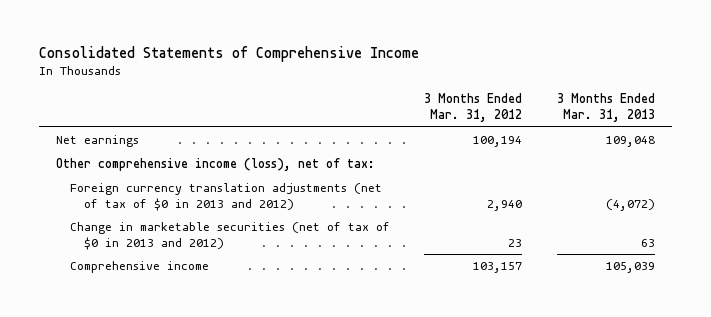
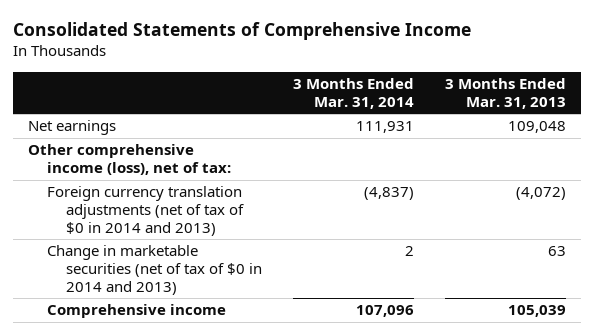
[424,93,523,123] 3 Months Ended Mar. 31, 2012 -> none
none -> [292,77,414,109] 3 Months Ended Mar. 31, 2014
[69,183,382,211] Foreign currency translation adjustments (net of tax of $0 in 2013 and 2012) -> [47,186,245,236] Foreign currency translation adjustments (net of tax of $0 in 2014 and 2013)
[69,222,390,250] Change in marketable securities (net of tax of $0 in 2013 and 2012) -> [47,245,263,295] Change in marketable securities (net of tax of $0 in 2014 and 2013)

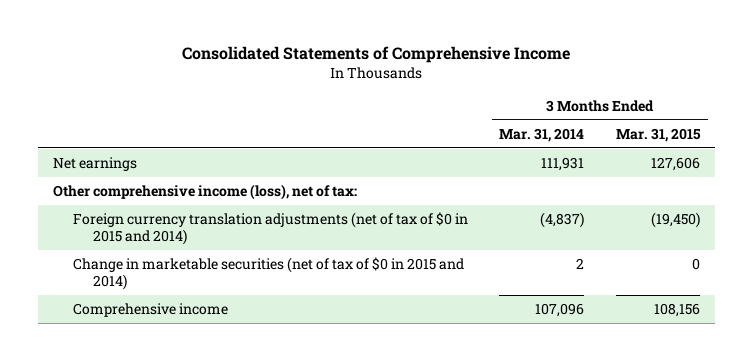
[444,77,566,109] 3 Months Ended Mar. 31, 2013 -> none
none -> [615,127,701,142] Mar. 31, 2015
[47,186,245,236] Foreign currency translation adjustments (net of tax of $0 in 2014 and 2013) -> [73,211,469,245] Foreign currency translation adjustments (net of tax of $0 in 2015 and 2014)
[47,245,263,295] Change in marketable securities (net of tax of $0 in 2014 and 2013) -> [73,256,465,290] Change in marketable securities (net of tax of $0 in 2015 and 2014)

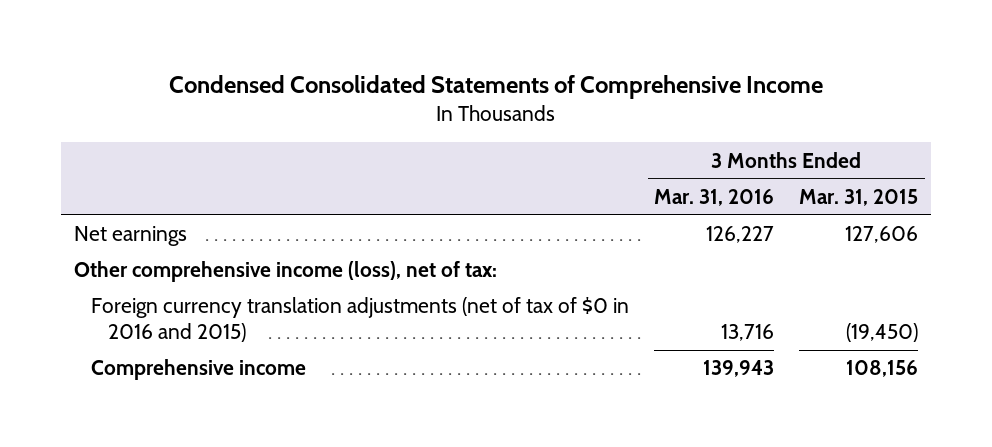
[182,46,571,64] Consolidated Statements of Comprehensive Income -> [169,75,824,100] Condensed Consolidated Statements of Comprehensive Income
[499,127,585,142] Mar. 31, 2014 -> none
none -> [654,188,775,206] Mar. 31, 2016
[73,256,465,290] Change in marketable securities (net of tax of $0 in 2015 and 2014) -> none
[73,211,469,245] Foreign currency translation adjustments (net of tax of $0 in 2015 and 2014) -> [90,297,629,343] Foreign currency translation adjustments (net of tax of $0 in 2016 and 2015)

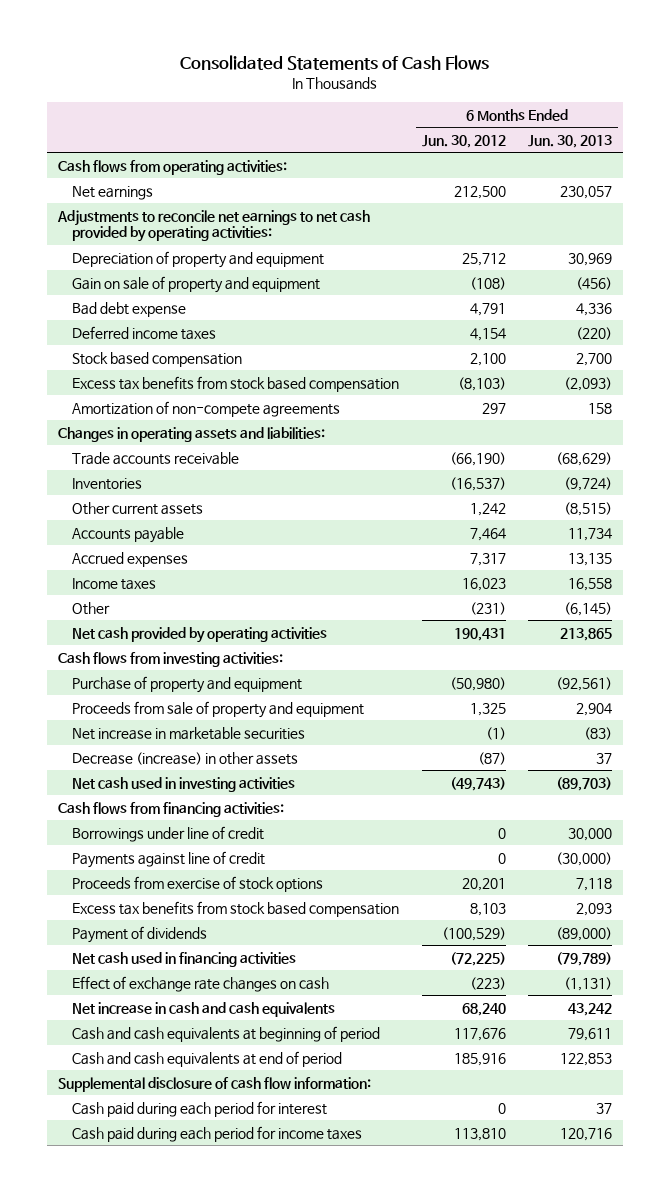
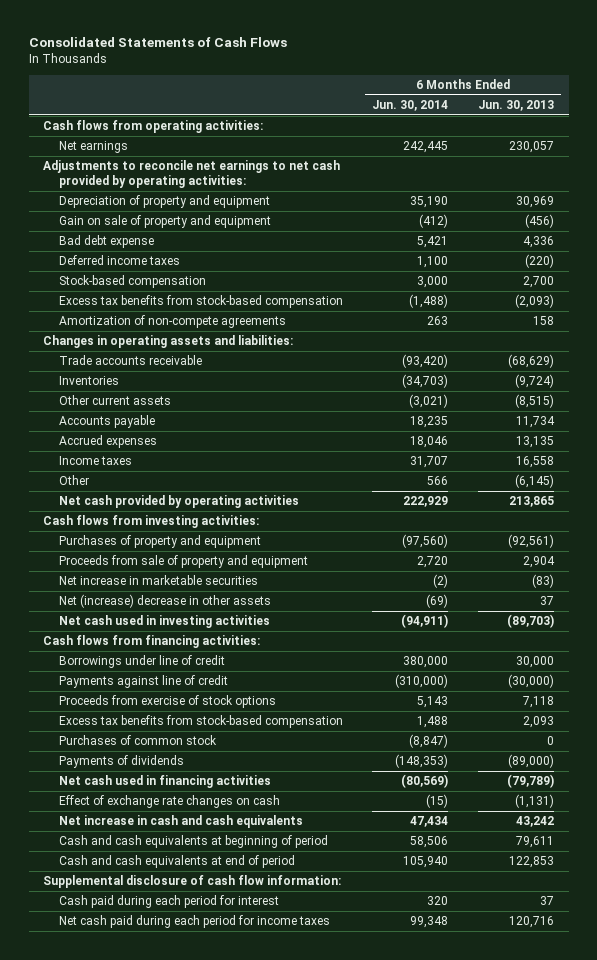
[421,134,506,148] Jun. 30, 2012 -> none
none -> [372,99,449,111] Jun. 30, 2014
[72,351,243,367] Stock based compensation -> [58,275,206,289] Stock-based compensation
[72,375,400,392] Excess tax benefits from stock based compensation -> [58,295,343,309] Excess tax benefits from stock-based compensation
[72,675,303,693] Purchase of property and equipment -> [58,535,261,549] Purchases of property and equipment
[72,751,299,765] Decrease (increase) in other assets -> [58,594,271,609] Net (increase) decrease in other assets
[72,900,400,917] Excess tax benefits from stock based compensation -> [58,715,343,729] Excess tax benefits from stock-based compensation
none -> [58,735,217,746] Purchases of common stock
[72,925,208,943] Payment of dividends -> [58,755,184,769] Payments of dividends
[72,1125,363,1142] Cash paid during each period for income taxes -> [58,915,330,929] Net cash paid during each period for income taxes

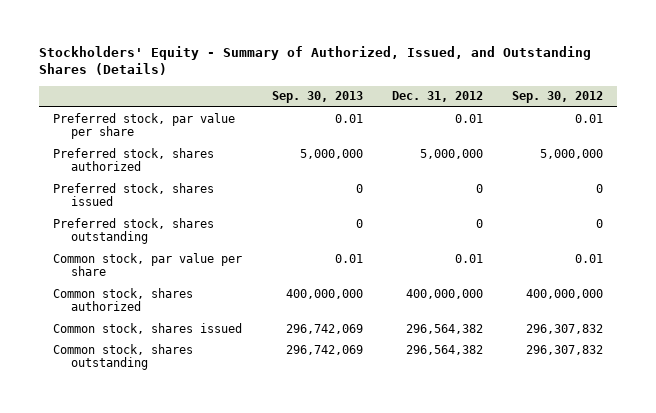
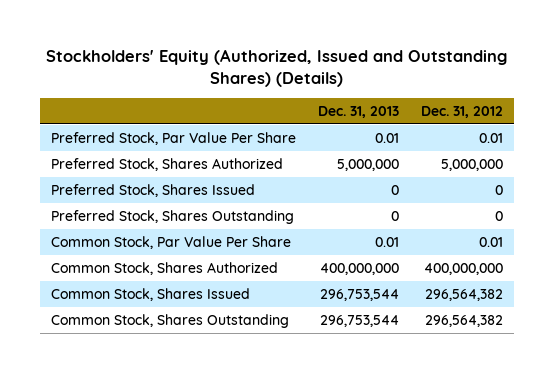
[38,45,591,76] Stockholders' Equity - Summary of Authorized, Issued, and Outstanding Shares (Details) -> [45,48,507,87] Stockholders' Equity (Authorized, Issued and Outstanding Shares) (Details)
[271,91,363,104] Sep. 30, 2013 -> none
[511,91,603,104] Sep. 30, 2012 -> none
none -> [317,105,399,118] Dec. 31, 2013
[53,112,236,140] Preferred stock, par value per share -> [50,131,296,145] Preferred Stock, Par Value Per Share
[53,147,215,172] Preferred stock, shares authorized -> [50,157,283,171] Preferred Stock, Shares Authorized
[53,182,215,207] Preferred stock, shares issued -> [50,183,255,197] Preferred Stock, Shares Issued
[53,217,215,245] Preferred stock, shares outstanding -> [50,209,294,224] Preferred Stock, Shares Outstanding
[53,252,243,277] Common stock, par value per share -> [50,235,291,249] Common Stock, Par Value Per Share
[53,287,194,312] Common stock, shares authorized -> [50,261,278,275] Common Stock, Shares Authorized
[53,322,243,334] Common stock, shares issued -> [50,287,250,301] Common Stock, Shares Issued
[53,343,194,371] Common stock, shares outstanding -> [50,313,289,328] Common Stock, Shares Outstanding

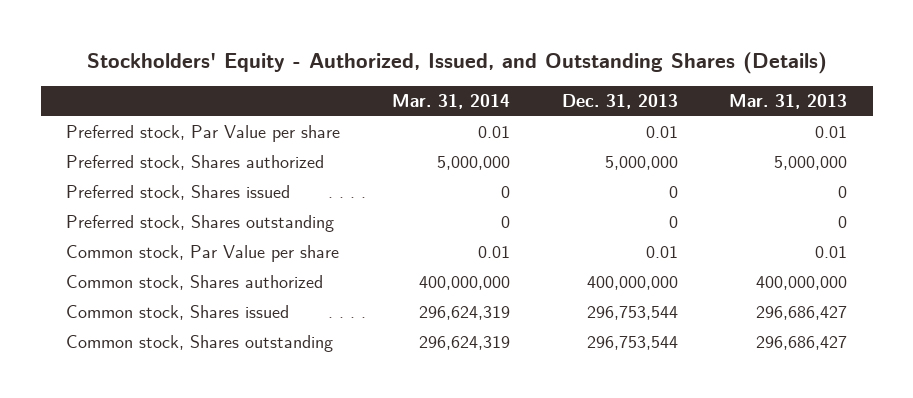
[45,48,507,87] Stockholders' Equity (Authorized, Issued and Outstanding Shares) (Details) -> [86,52,827,75] Stockholders' Equity - Authorized, Issued, and Outstanding Shares (Details)
[421,105,504,118] Dec. 31, 2012 -> none
none -> [391,94,510,110] Mar. 31, 2014
none -> [729,94,848,110] Mar. 31, 2013
[50,131,296,145] Preferred Stock, Par Value Per Share -> [66,124,341,142] Preferred stock, Par Value per share
[50,157,283,171] Preferred Stock, Shares Authorized -> [66,154,325,170] Preferred stock, Shares authorized
[50,183,255,197] Preferred Stock, Shares Issued -> [66,184,291,200] Preferred stock, Shares issued
[50,209,294,224] Preferred Stock, Shares Outstanding -> [66,214,335,232] Preferred stock, Shares outstanding
[50,235,291,249] Common Stock, Par Value Per Share -> [66,244,340,262] Common stock, Par Value per share
[50,261,278,275] Common Stock, Shares Authorized -> [66,274,324,290] Common stock, Shares authorized
[50,287,250,301] Common Stock, Shares Issued -> [66,304,290,320] Common stock, Shares issued
[50,313,289,328] Common Stock, Shares Outstanding -> [66,334,334,352] Common stock, Shares outstanding

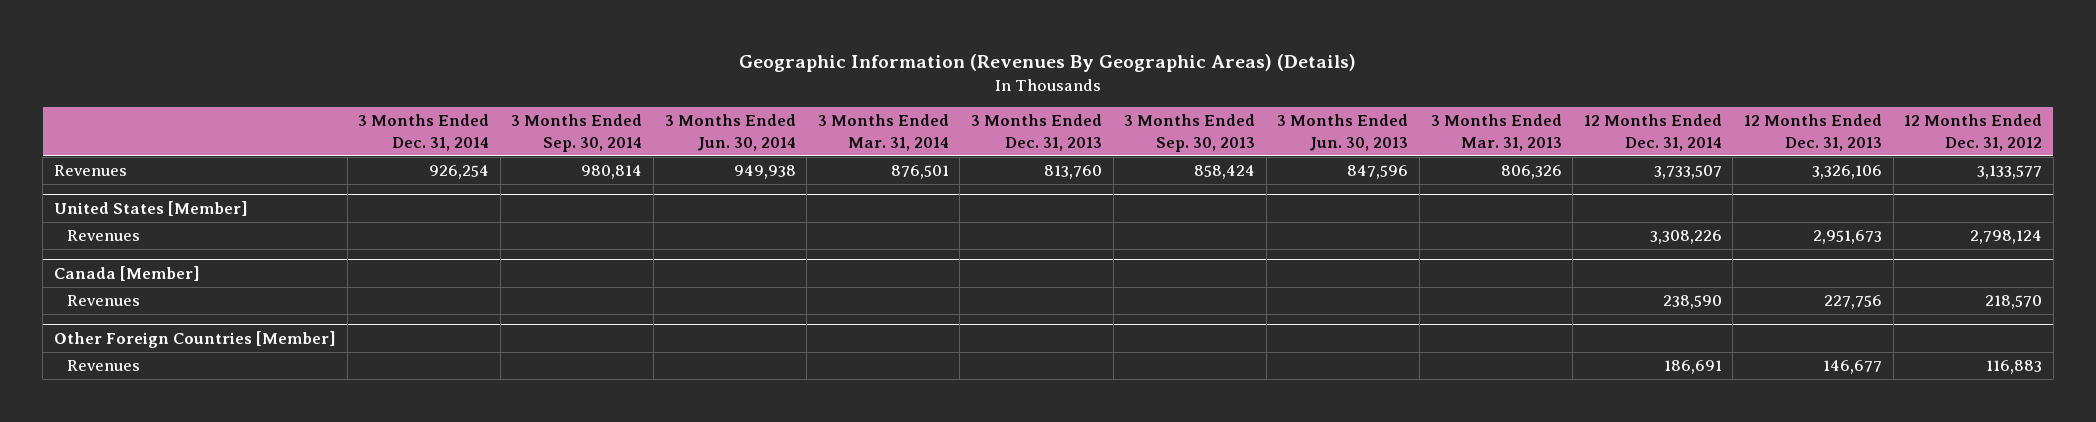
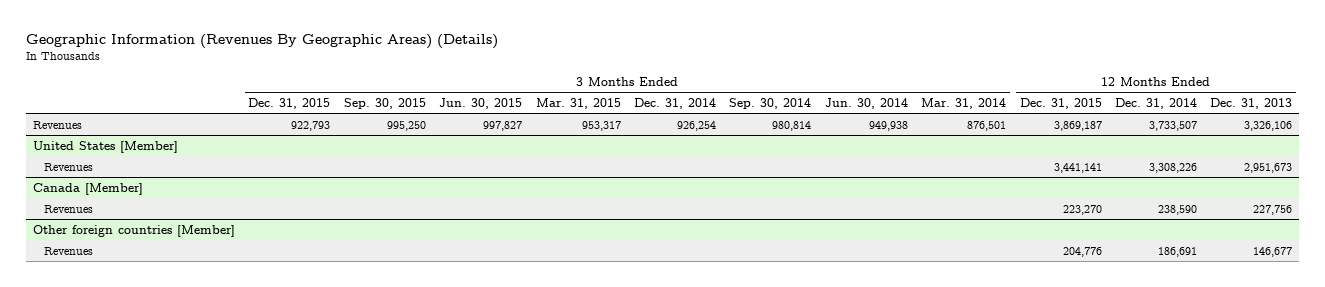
[970,114,1102,151] 3 Months Ended Dec. 31, 2013 -> none
[1124,114,1256,152] 3 Months Ended Sep. 30, 2013 -> none
[1277,114,1409,151] 3 Months Ended Jun. 30, 2013 -> none
[1430,114,1562,151] 3 Months Ended Mar. 31, 2013 -> none
[1904,114,2043,151] 12 Months Ended Dec. 31, 2012 -> none
none -> [248,97,331,109] Dec. 31, 2015
none -> [343,97,426,109] Sep. 30, 2015
none -> [439,97,523,109] Jun. 30, 2015
none -> [535,97,621,109] Mar. 31, 2015
none -> [1019,97,1102,109] Dec. 31, 2015
[54,330,337,348] Other Foreign Countries [Member] -> [32,224,235,237] Other foreign countries [Member]

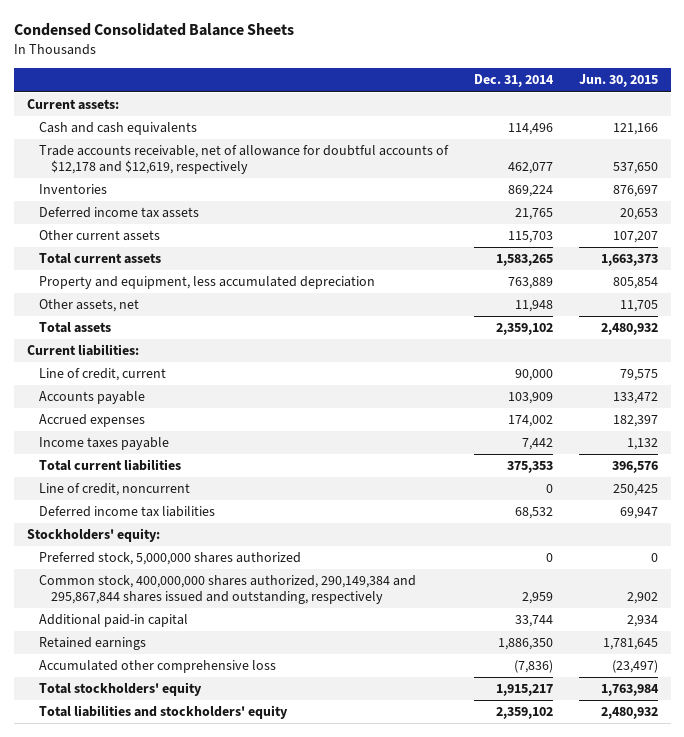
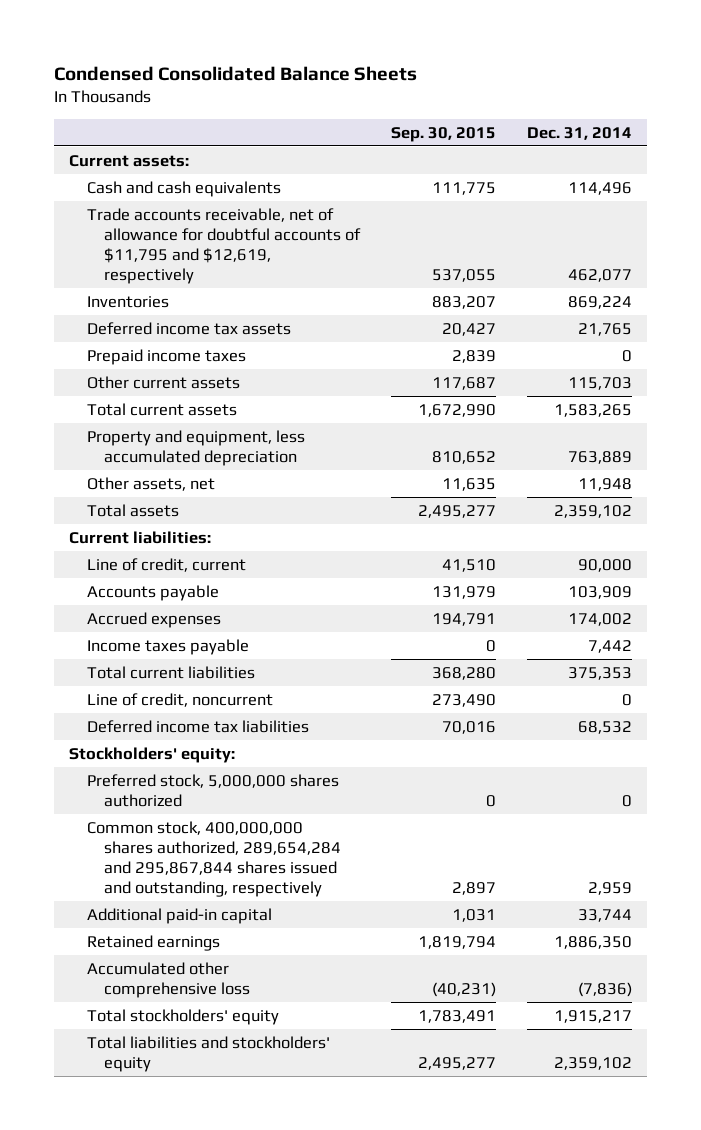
[578,74,658,88] Jun. 30, 2015 -> none
none -> [391,126,497,142] Sep. 30, 2015
[38,145,449,175] Trade accounts receivable, net of allowance for doubtful accounts of $12,178 and $12,619, respectively -> [86,207,362,284] Trade accounts receivable, net of allowance for doubtful accounts of $11,795 and $12,619, respectively
none -> [86,348,246,365] Prepaid income taxes
[38,575,416,605] Common stock, 400,000,000 shares authorized, 290,149,384 and 295,867,844 shares issued and outstanding, respectively -> [86,820,342,897] Common stock, 400,000,000 shares authorized, 289,654,284 and 295,867,844 shares issued and outstanding, respectively

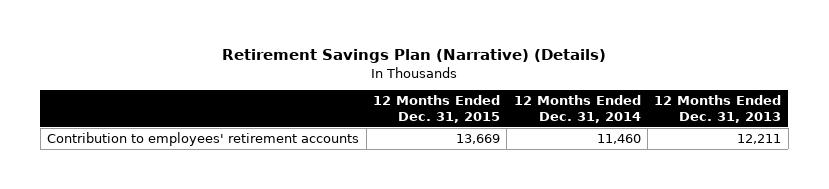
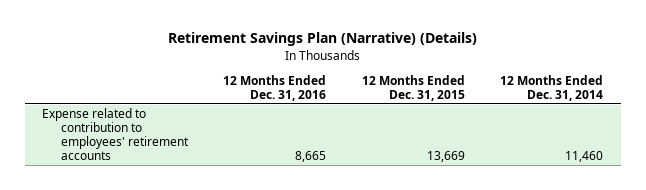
[654,95,782,124] 12 Months Ended Dec. 31, 2013 -> none
none -> [223,74,327,101] 12 Months Ended Dec. 31, 2016
[47,132,360,147] Contribution to employees' retirement accounts -> [42,108,189,161] Expense related to contribution to employees' retirement accounts

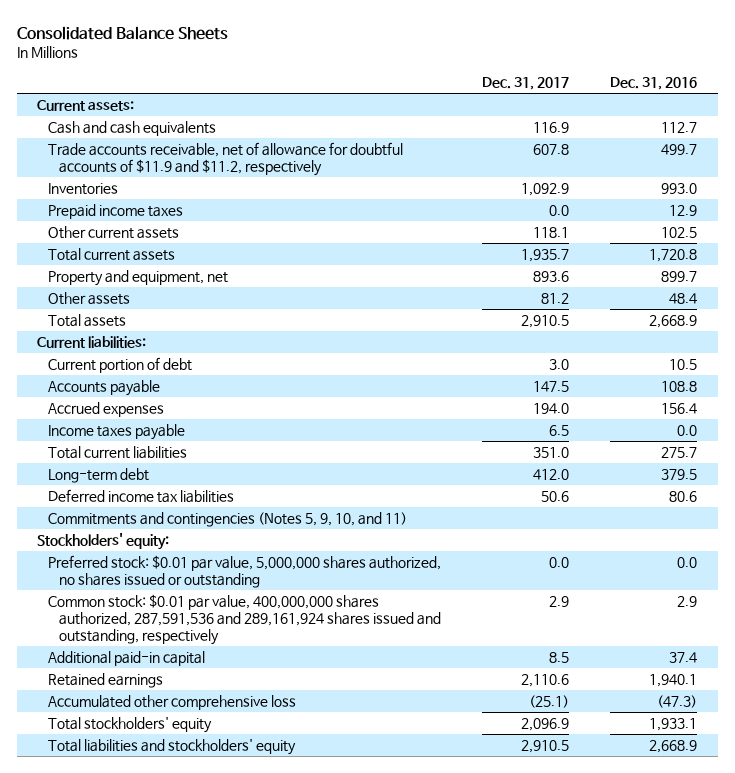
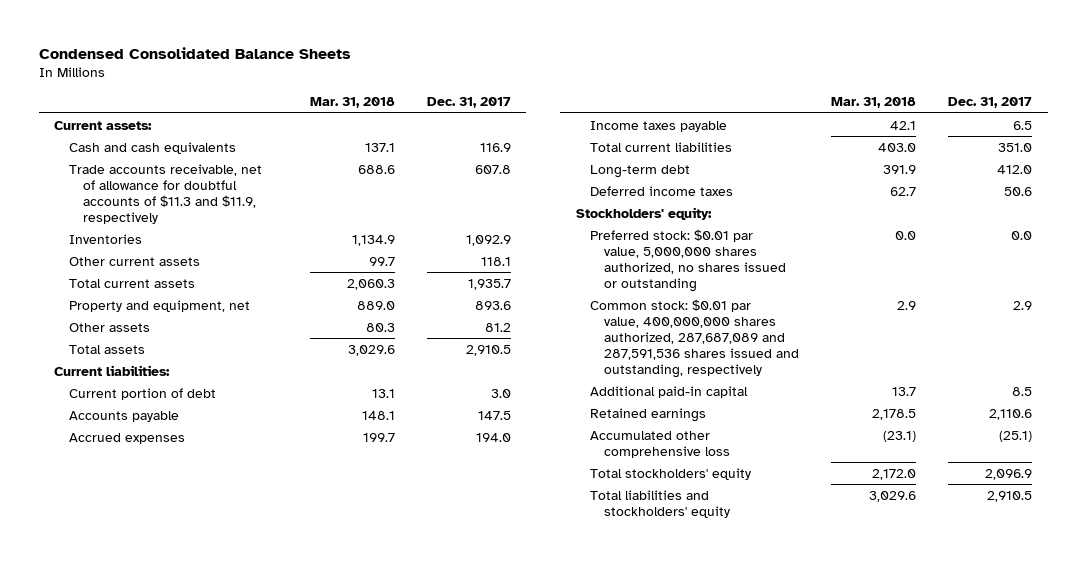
[16,25,228,40] Consolidated Balance Sheets -> [38,47,351,60] Condensed Consolidated Balance Sheets
[610,77,698,91] Dec. 31, 2016 -> none
none -> [309,97,395,109] Mar. 31, 2018
[48,142,404,176] Trade accounts receivable, net of allowance for doubtful accounts of $11.9 and $11.2, respectively -> [68,163,262,224] Trade accounts receivable, net of allowance for doubtful accounts of $11.3 and $11.9, respectively
[48,204,184,220] Prepaid income taxes -> none
[48,512,408,528] Commitments and contingencies (Notes 5, 9, 10, and 11) -> none
[48,489,235,504] Deferred income tax liabilities -> [590,185,734,196] Deferred income taxes
[48,594,441,645] Common stock: $0.01 par value, 400,000,000 shares authorized, 287,591,536 and 289,161,924 shares issued and outstanding, respectively -> [590,298,800,378] Common stock: $0.01 par value, 400,000,000 shares authorized, 287,687,089 and 287,591,536 shares issued and outstanding, respectively

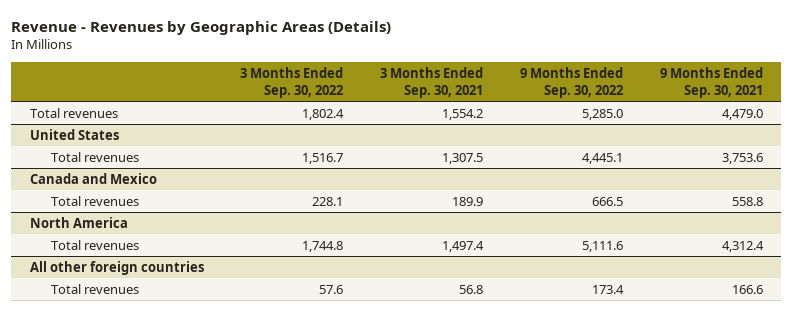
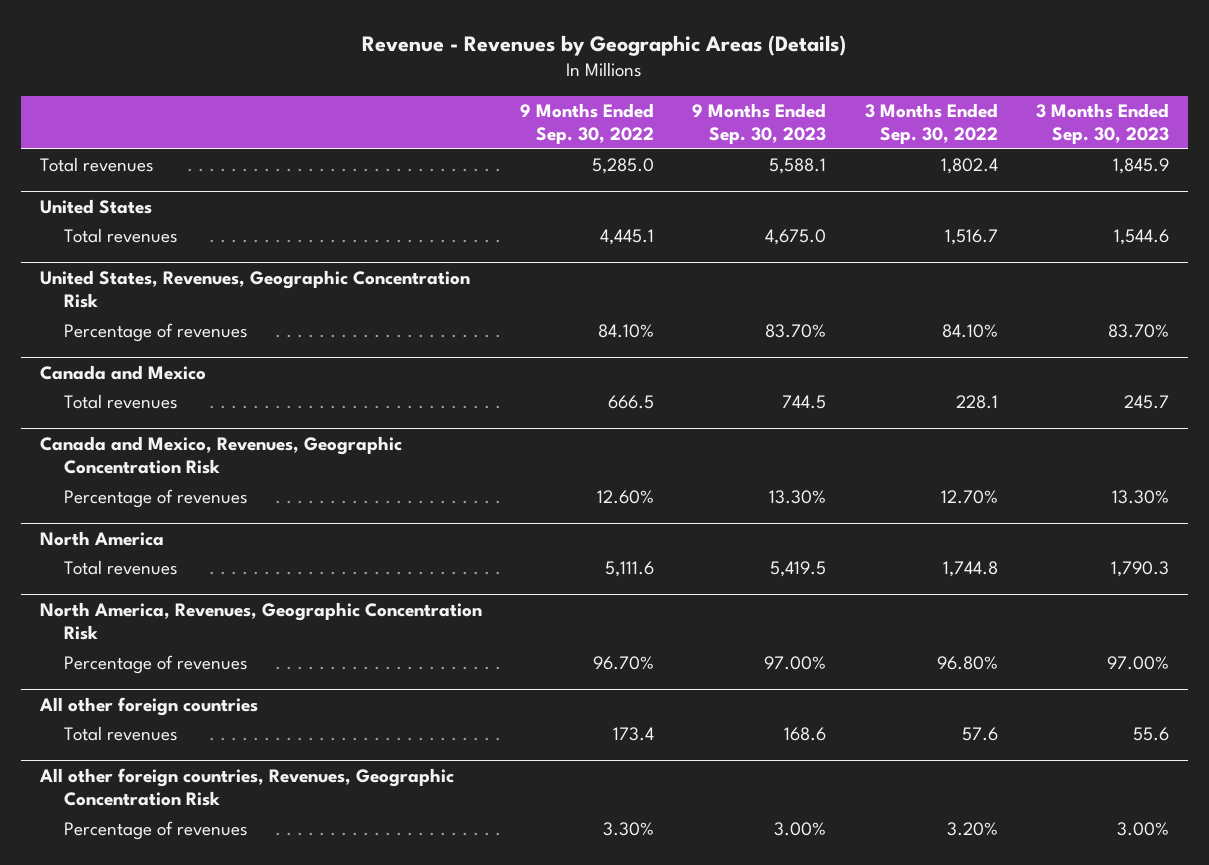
[380,67,484,98] 3 Months Ended Sep. 30, 2021 -> none
[659,67,763,98] 9 Months Ended Sep. 30, 2021 -> none
none -> [692,102,827,145] 9 Months Ended Sep. 30, 2023
none -> [1036,102,1170,145] 3 Months Ended Sep. 30, 2023
none -> [39,269,470,309] United States, Revenues, Geographic Concentration Risk
none -> [63,323,248,343] Percentage of revenues
none -> [39,435,402,475] Canada and Mexico, Revenues, Geographic Concentration Risk
none -> [63,489,248,509] Percentage of revenues
none -> [39,601,482,641] North America, Revenues, Geographic Concentration Risk
none -> [63,655,248,675] Percentage of revenues
none -> [38,767,454,807] All other foreign countries, Revenues, Geographic Concentration Risk
none -> [63,821,248,841] Percentage of revenues

